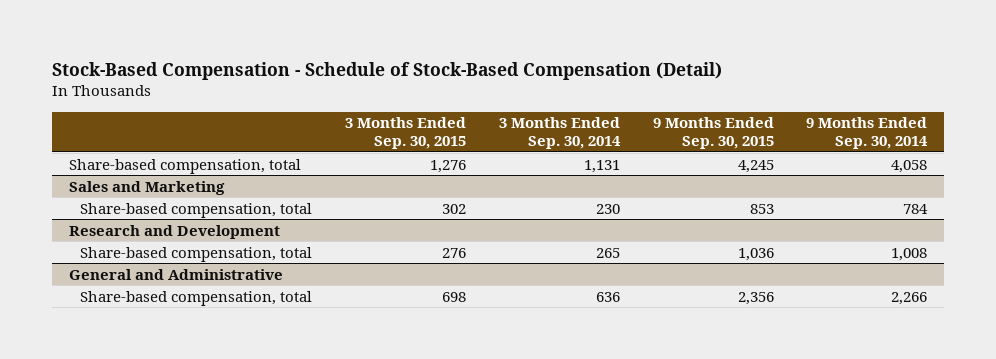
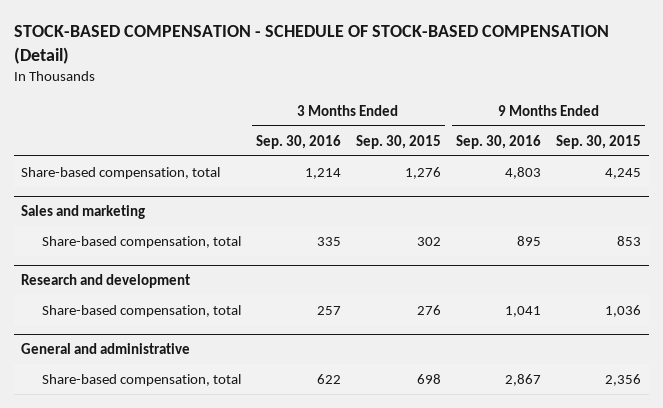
[52,61,723,80] Stock-Based Compensation - Schedule of Stock-Based Compensation (Detail) -> [13,25,609,64] STOCK-BASED COMPENSATION - SCHEDULE OF STOCK-BASED COMPENSATION (Detail)
[498,117,621,149] 3 Months Ended Sep. 30, 2014 -> none
[806,117,929,149] 9 Months Ended Sep. 30, 2014 -> none
none -> [255,134,341,149] Sep. 30, 2016
none -> [456,134,542,149] Sep. 30, 2016
[68,180,225,195] Sales and Marketing -> [21,205,146,220] Sales and marketing
[68,224,280,239] Research and Development -> [21,274,191,289] Research and development
[68,268,283,280] General and Administrative -> [21,343,191,355] General and administrative

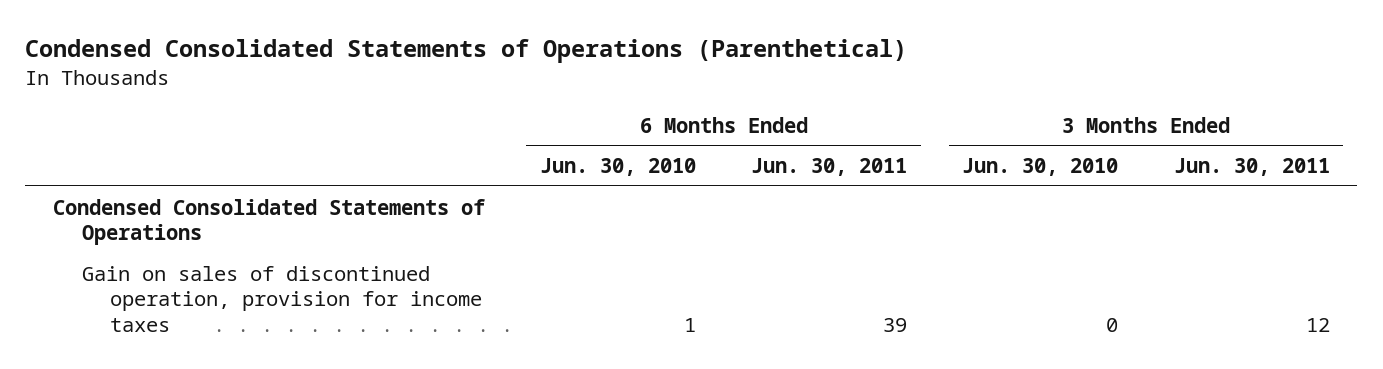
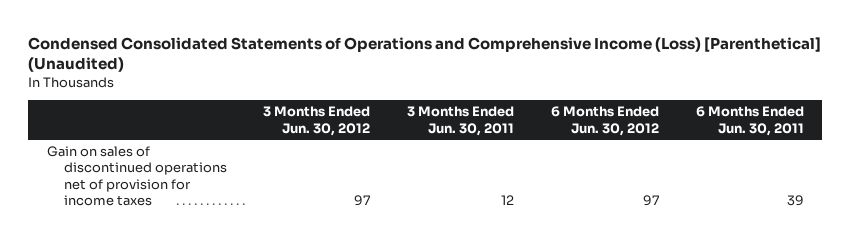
[25,39,908,64] Condensed Consolidated Statements of Operations (Parenthetical) -> [28,36,822,73] Condensed Consolidated Statements of Operations and Comprehensive Income (Loss) [Parenthetical] (Unaudited)
[540,158,697,177] Jun. 30, 2010 -> none
[962,158,1119,177] Jun. 30, 2010 -> none
none -> [263,106,371,136] 3 Months Ended Jun. 30, 2012
none -> [550,106,659,136] 6 Months Ended Jun. 30, 2012
[53,198,486,246] Condensed Consolidated Statements of Operations -> none
[81,265,483,332] Gain on sales of discontinued operation, provision for income taxes -> [46,145,227,207] Gain on sales of discontinued operations net of provision for income taxes

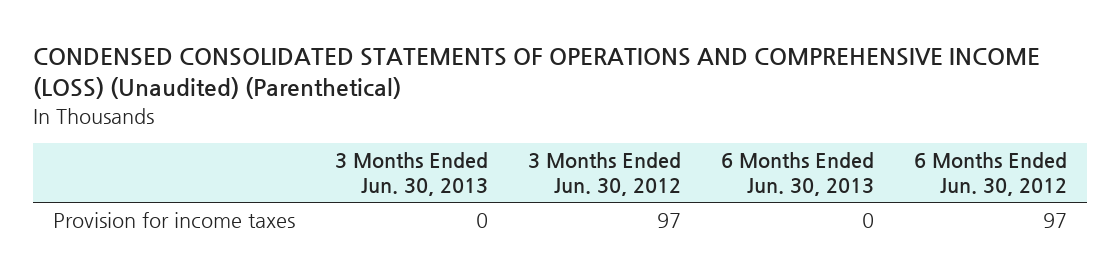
[28,36,822,73] Condensed Consolidated Statements of Operations and Comprehensive Income (Loss) [Parenthetical] (Unaudited) -> [32,48,1040,100] CONDENSED CONSOLIDATED STATEMENTS OF OPERATIONS AND COMPREHENSIVE INCOME (LOSS) (Unaudited) (Parenthetical)
[407,106,515,136] 3 Months Ended Jun. 30, 2011 -> none
[695,106,804,136] 6 Months Ended Jun. 30, 2011 -> none
none -> [334,151,488,197] 3 Months Ended Jun. 30, 2013
none -> [721,151,875,197] 6 Months Ended Jun. 30, 2013
[46,145,227,207] Gain on sales of discontinued operations net of provision for income taxes -> [52,212,295,229] Provision for income taxes

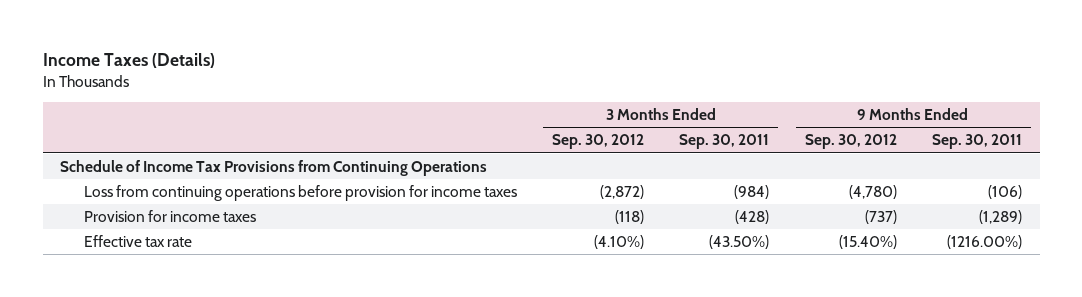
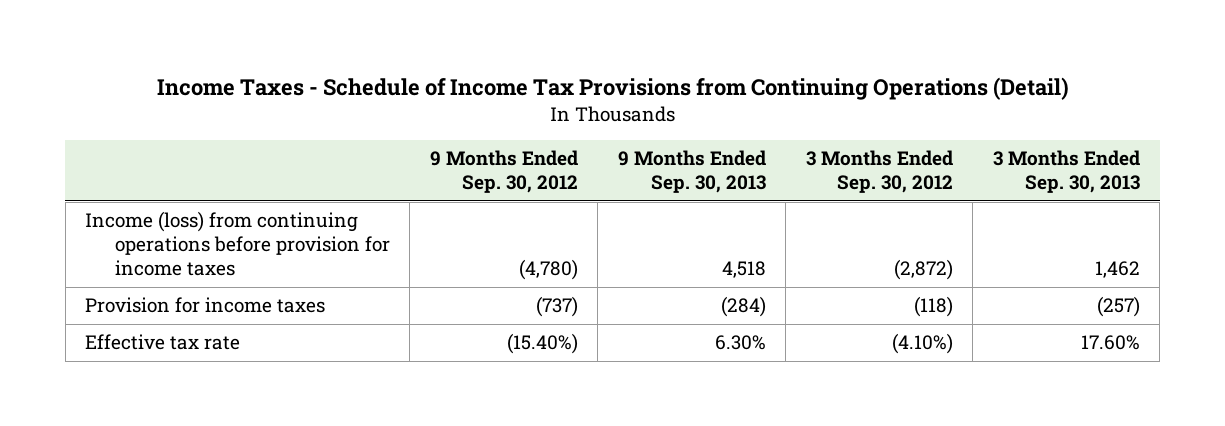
[42,53,215,69] Income Taxes (Details) -> [156,76,1069,100] Income Taxes - Schedule of Income Tax Provisions from Continuing Operations (Detail)
[679,134,770,150] Sep. 30, 2011 -> none
[931,134,1022,150] Sep. 30, 2011 -> none
none -> [617,150,766,194] 9 Months Ended Sep. 30, 2013
none -> [992,150,1140,194] 3 Months Ended Sep. 30, 2013
[60,159,488,176] Schedule of Income Tax Provisions from Continuing Operations -> none
[83,184,517,201] Loss from continuing operations before provision for income taxes -> [85,211,390,277] Income (loss) from continuing operations before provision for income taxes

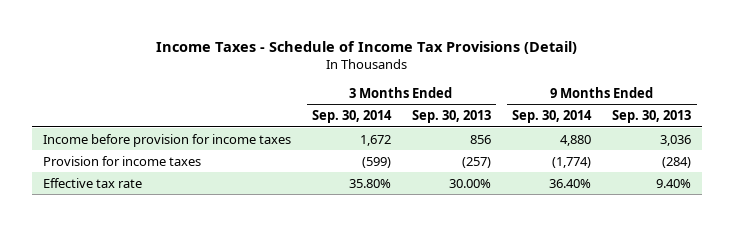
[156,76,1069,100] Income Taxes - Schedule of Income Tax Provisions from Continuing Operations (Detail) -> [155,40,577,54] Income Taxes - Schedule of Income Tax Provisions (Detail)
[429,150,578,194] 9 Months Ended Sep. 30, 2012 -> none
[805,150,953,194] 3 Months Ended Sep. 30, 2012 -> none
none -> [311,110,392,124] Sep. 30, 2014
none -> [512,110,593,124] Sep. 30, 2014
[85,211,390,277] Income (loss) from continuing operations before provision for income taxes -> [42,133,291,147] Income before provision for income taxes
[721,261,766,279] 4,518 -> [660,134,692,146] 3,036
[1094,261,1140,279] 1,462 -> [469,134,491,144] 856
[714,335,766,351] 6.30% -> [656,178,692,188] 9.40%
[1080,335,1140,351] 17.60% -> [448,178,491,188] 30.00%

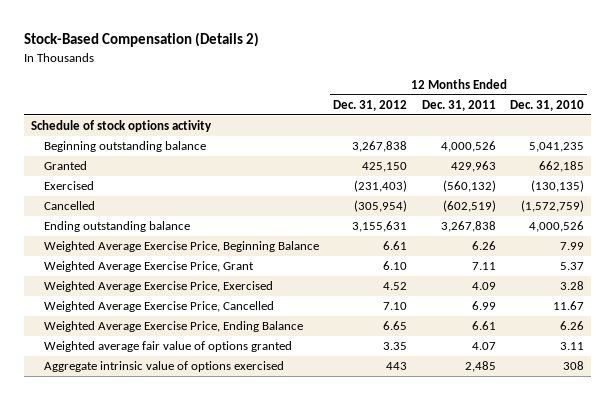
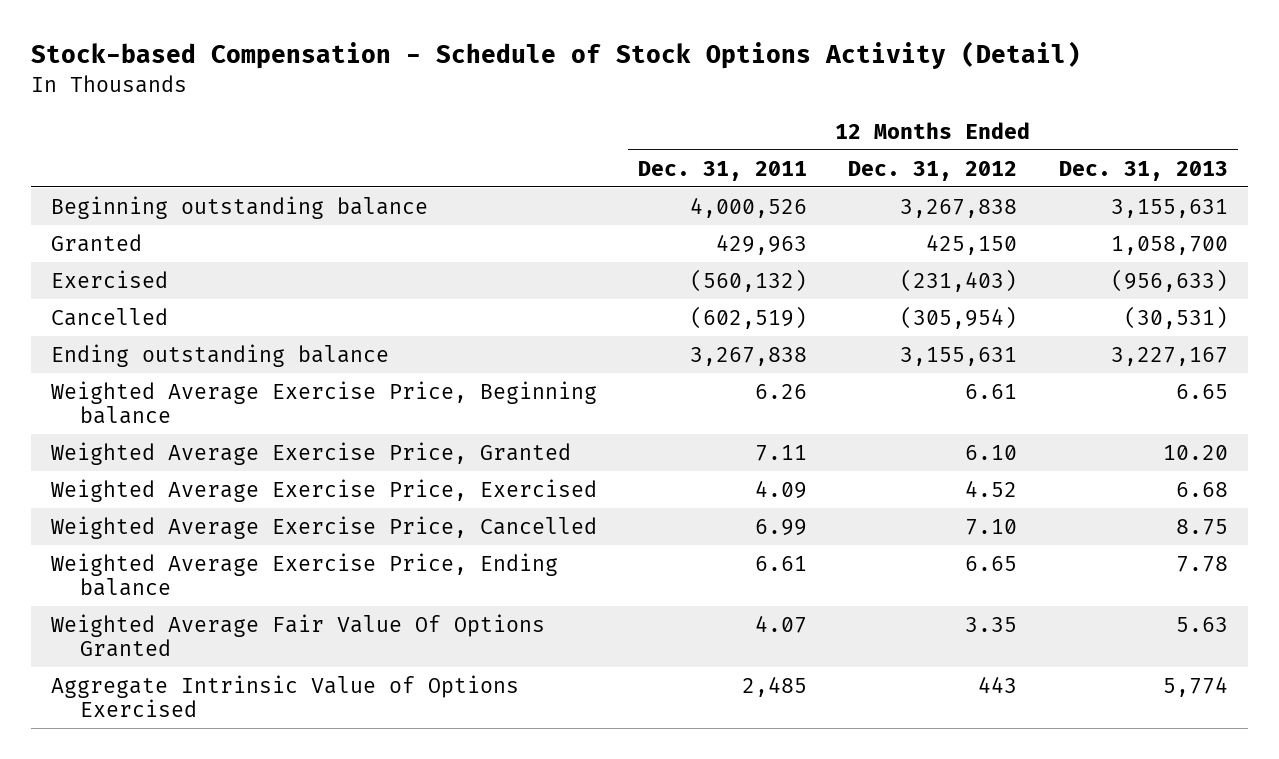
[24,32,260,48] Stock-Based Compensation (Details 2) -> [30,41,1081,70] Stock-based Compensation - Schedule of Stock Options Activity (Detail)
[509,99,584,111] Dec. 31, 2010 -> none
none -> [1058,160,1228,181] Dec. 31, 2013
[31,120,213,133] Schedule of stock options activity -> none
[44,241,320,253] Weighted Average Exercise Price, Beginning Balance -> [51,380,598,425] Weighted Average Exercise Price, Beginning balance
[44,261,255,273] Weighted Average Exercise Price, Grant -> [51,441,572,465] Weighted Average Exercise Price, Granted
[44,321,304,333] Weighted Average Exercise Price, Ending Balance -> [51,552,559,597] Weighted Average Exercise Price, Ending balance
[44,341,293,353] Weighted average fair value of options granted -> [51,613,546,658] Weighted Average Fair Value Of Options Granted
[44,361,285,373] Aggregate intrinsic value of options exercised -> [51,674,520,718] Aggregate Intrinsic Value of Options Exercised

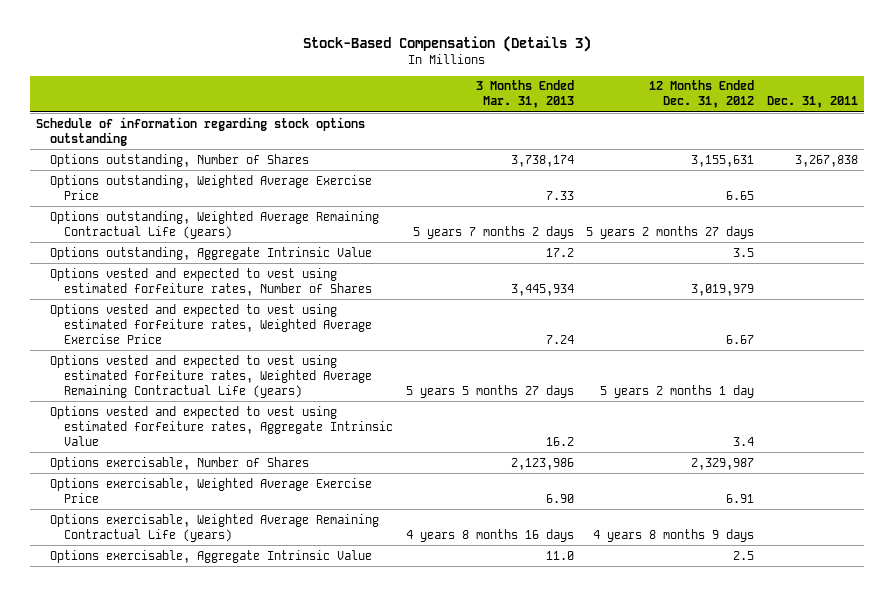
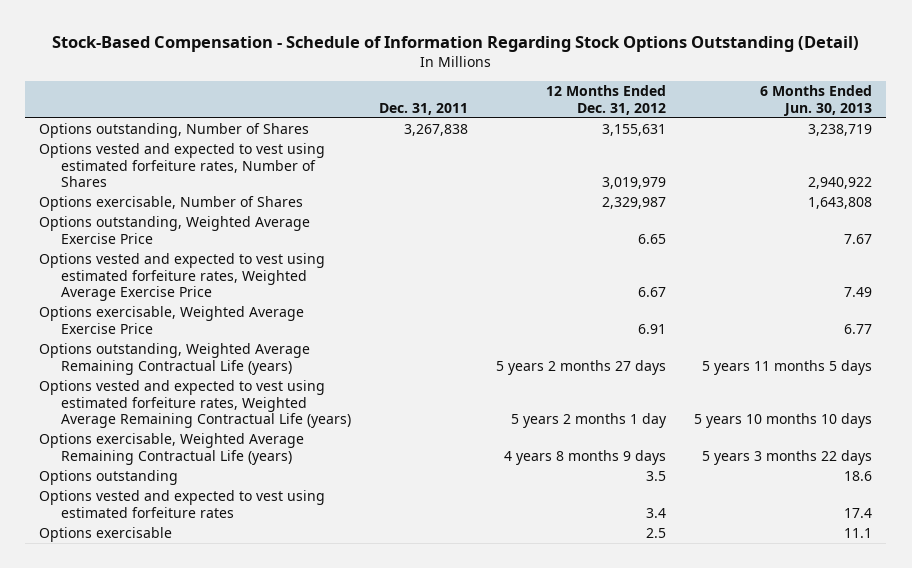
[302,36,591,53] Stock-Based Compensation (Details 3) -> [51,35,859,52] Stock-Based Compensation - Schedule of Information Regarding Stock Options Outstanding (Detail)
[475,80,574,109] 3 Months Ended Mar. 31, 2013 -> none
none -> [760,85,873,116] 6 Months Ended Jun. 30, 2013
[36,116,366,146] Schedule of information regarding stock options outstanding -> none
[50,246,373,260] Options outstanding, Aggregate Intrinsic Value -> none
[50,405,394,446] Options vested and expected to vest using estimated forfeiture rates, Aggregate Intrinsic Value -> none
[50,174,373,200] Options outstanding, Weighted Average Exercise Price -> [39,216,311,244] Options outstanding, Weighted Average Exercise Price
[50,303,373,344] Options vested and expected to vest using estimated forfeiture rates, Weighted Average Exercise Price -> [39,253,326,302] Options vested and expected to vest using estimated forfeiture rates, Weighted Average Exercise Price
[50,210,380,239] Options outstanding, Weighted Average Remaining Contractual Life (years) -> [39,343,311,375] Options outstanding, Weighted Average Remaining Contractual Life (years)
[50,354,373,398] Options vested and expected to vest using estimated forfeiture rates, Weighted Average Remaining Contractual Life (years) -> [39,380,352,429] Options vested and expected to vest using estimated forfeiture rates, Weighted Average Remaining Contractual Life (years)
none -> [39,470,179,486] Options outstanding
none -> [39,490,326,518] Options vested and expected to vest using estimated forfeiture rates
[50,549,373,563] Options exercisable, Aggregate Intrinsic Value -> [39,527,173,543] Options exercisable

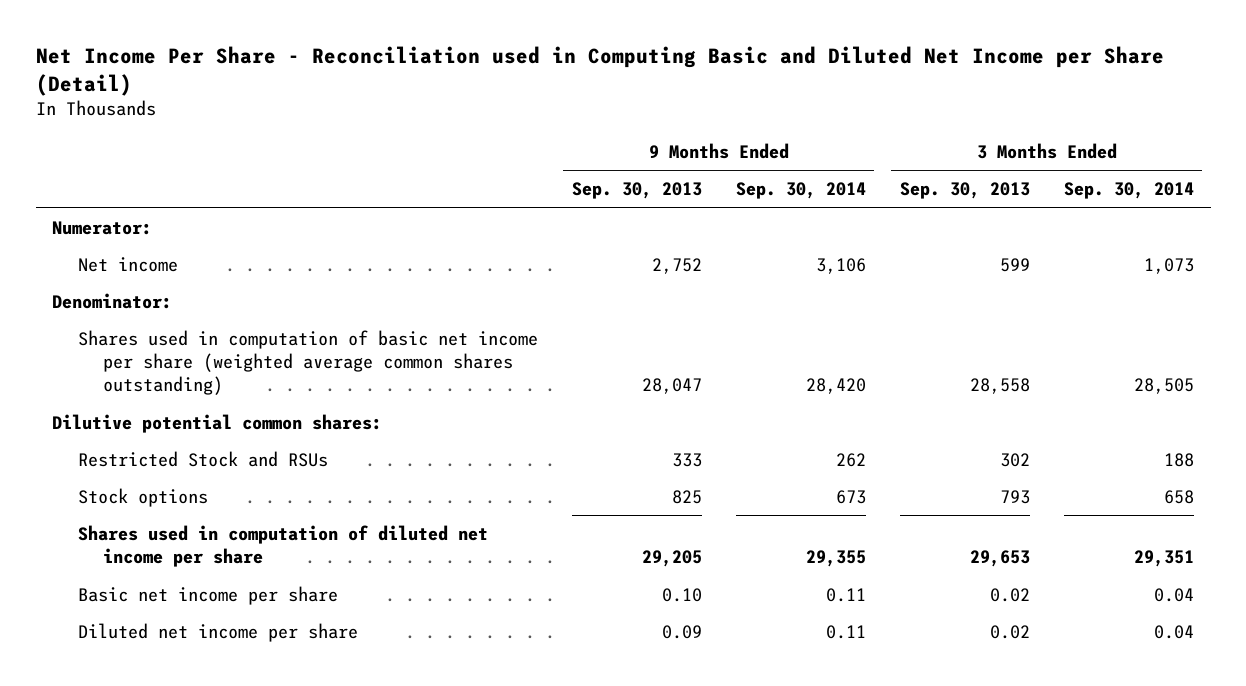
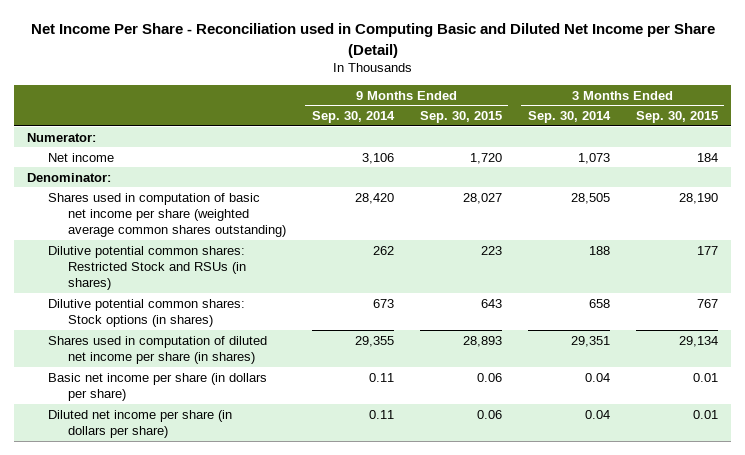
[571,182,702,200] Sep. 30, 2013 -> none
[899,182,1030,200] Sep. 30, 2013 -> none
none -> [419,111,502,124] Sep. 30, 2015
none -> [635,111,718,124] Sep. 30, 2015
[52,413,383,433] Dilutive potential common shares: -> none
[77,450,328,467] Restricted Stock and RSUs -> [47,245,246,291] Dilutive potential common shares: Restricted Stock and RSUs (in shares)
[77,487,208,507] Stock options -> [47,298,245,327] Dilutive potential common shares: Stock options (in shares)
[77,524,488,568] Shares used in computation of diluted net income per share -> [47,335,267,364] Shares used in computation of diluted net income per share (in shares)
[77,585,338,605] Basic net income per share -> [47,372,267,401] Basic net income per share (in dollars per share)
[77,622,358,642] Diluted net income per share -> [47,409,232,438] Diluted net income per share (in dollars per share)

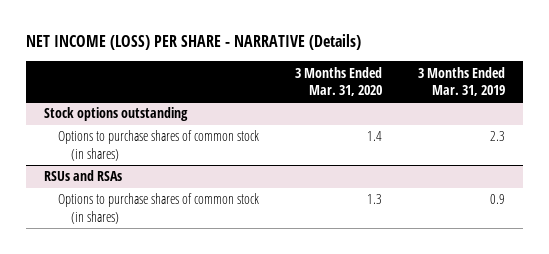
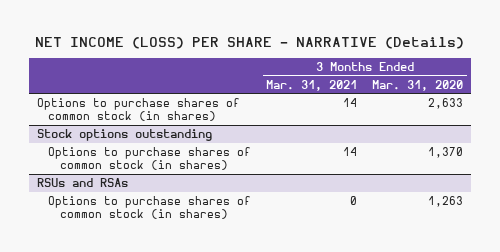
[417,66,505,96] 3 Months Ended Mar. 31, 2019 -> none
none -> [266,79,358,91] Mar. 31, 2021
none -> [36,98,240,122] Options to purchase shares of common stock (in shares)
[366,131,382,142] 1.4 -> [428,147,464,159] 1,370
[366,194,382,205] 1.3 -> [428,196,464,208] 1,263

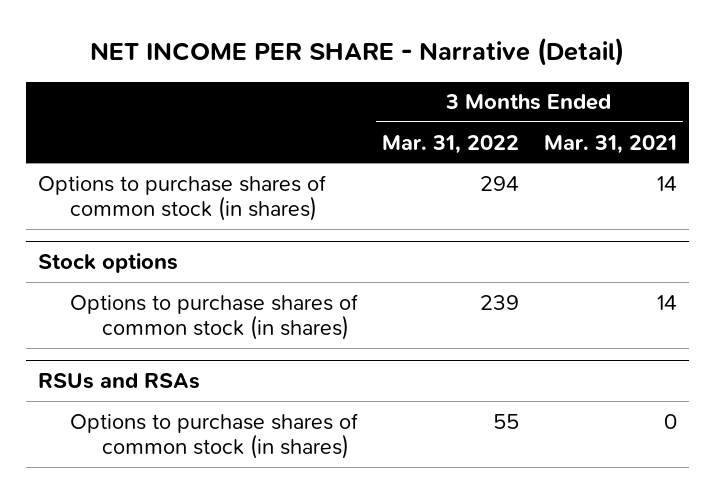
[35,36,465,49] NET INCOME (LOSS) PER SHARE - NARRATIVE (Details) -> [90,36,625,66] NET INCOME PER SHARE - Narrative (Detail)
[372,79,464,91] Mar. 31, 2020 -> none
none -> [382,134,520,154] Mar. 31, 2022
[36,129,212,142] Stock options outstanding -> [37,253,178,274] Stock options

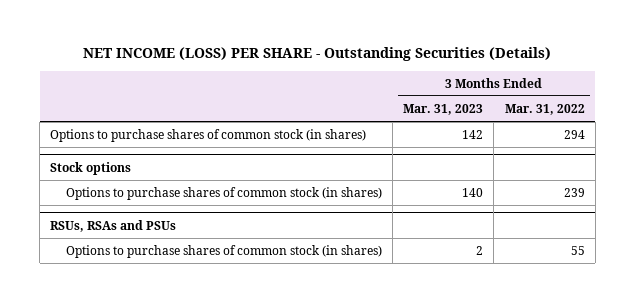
[90,36,625,66] NET INCOME PER SHARE - Narrative (Detail) -> [83,47,552,62] NET INCOME (LOSS) PER SHARE - Outstanding Securities (Details)
[543,134,677,154] Mar. 31, 2021 -> none
none -> [403,103,484,115] Mar. 31, 2023
[37,373,200,390] RSUs and RSAs -> [50,219,177,232] RSUs, RSAs and PSUs

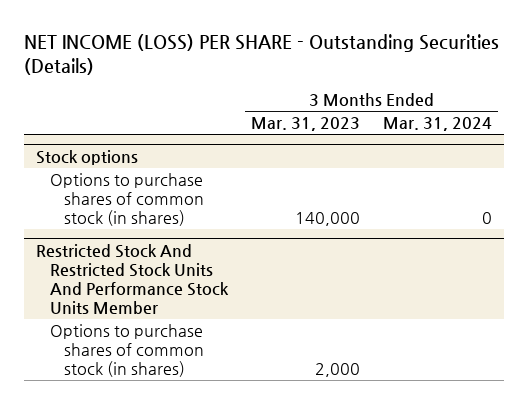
[504,103,585,115] Mar. 31, 2022 -> none
none -> [383,117,493,132] Mar. 31, 2024
[50,128,367,142] Options to purchase shares of common stock (in shares) -> none
[50,219,177,232] RSUs, RSAs and PSUs -> none
[462,187,484,197] 140 -> [295,212,361,227] 140,000
none -> [35,243,229,315] Restricted Stock And Restricted Stock Units And Performance Stock Units Member
[476,245,484,255] 2 -> [315,363,361,378] 2,000

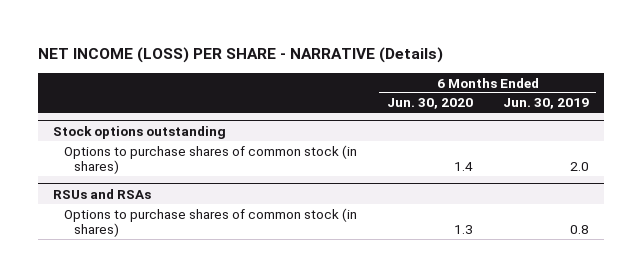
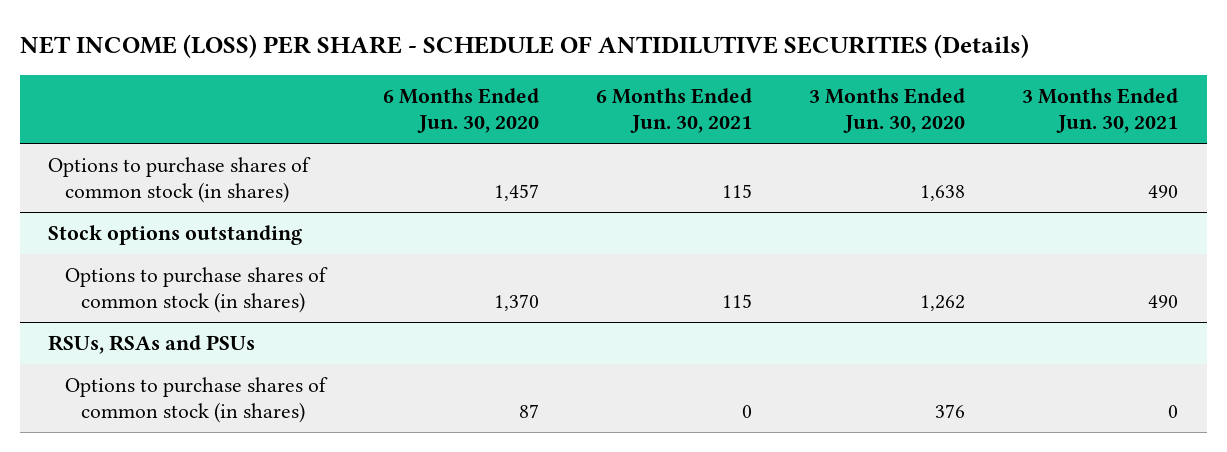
[38,47,444,64] NET INCOME (LOSS) PER SHARE - NARRATIVE (Details) -> [19,34,1029,59] NET INCOME (LOSS) PER SHARE - SCHEDULE OF ANTIDILUTIVE SECURITIES (Details)
[502,98,589,110] Jun. 30, 2019 -> none
none -> [596,87,753,134] 6 Months Ended Jun. 30, 2021
none -> [809,87,966,134] 3 Months Ended Jun. 30, 2020
none -> [1022,87,1179,134] 3 Months Ended Jun. 30, 2021
none -> [48,156,312,204] Options to purchase shares of common stock (in shares)
[453,162,473,172] 1.4 -> [493,294,539,312] 1,370
[53,188,152,199] RSUs and RSAs -> [48,334,256,354] RSUs, RSAs and PSUs
[453,225,473,235] 1.3 -> [518,404,539,419] 87

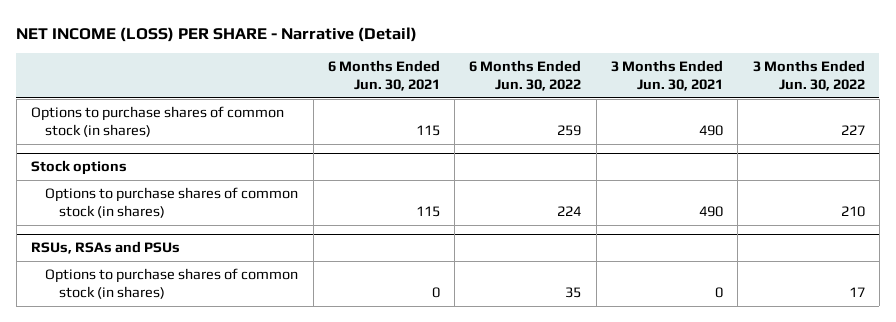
[19,34,1029,59] NET INCOME (LOSS) PER SHARE - SCHEDULE OF ANTIDILUTIVE SECURITIES (Details) -> [16,26,418,42] NET INCOME (LOSS) PER SHARE - Narrative (Detail)
[382,87,539,134] 6 Months Ended Jun. 30, 2020 -> none
[809,87,966,134] 3 Months Ended Jun. 30, 2020 -> none
none -> [469,59,582,92] 6 Months Ended Jun. 30, 2022
none -> [752,59,865,92] 3 Months Ended Jun. 30, 2022
[48,224,303,245] Stock options outstanding -> [30,160,127,176] Stock options

